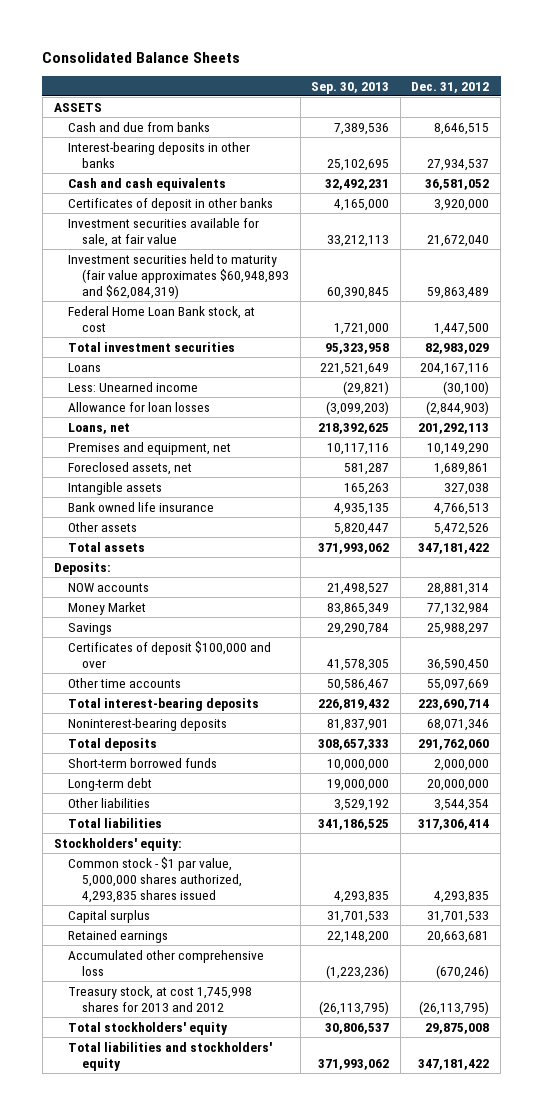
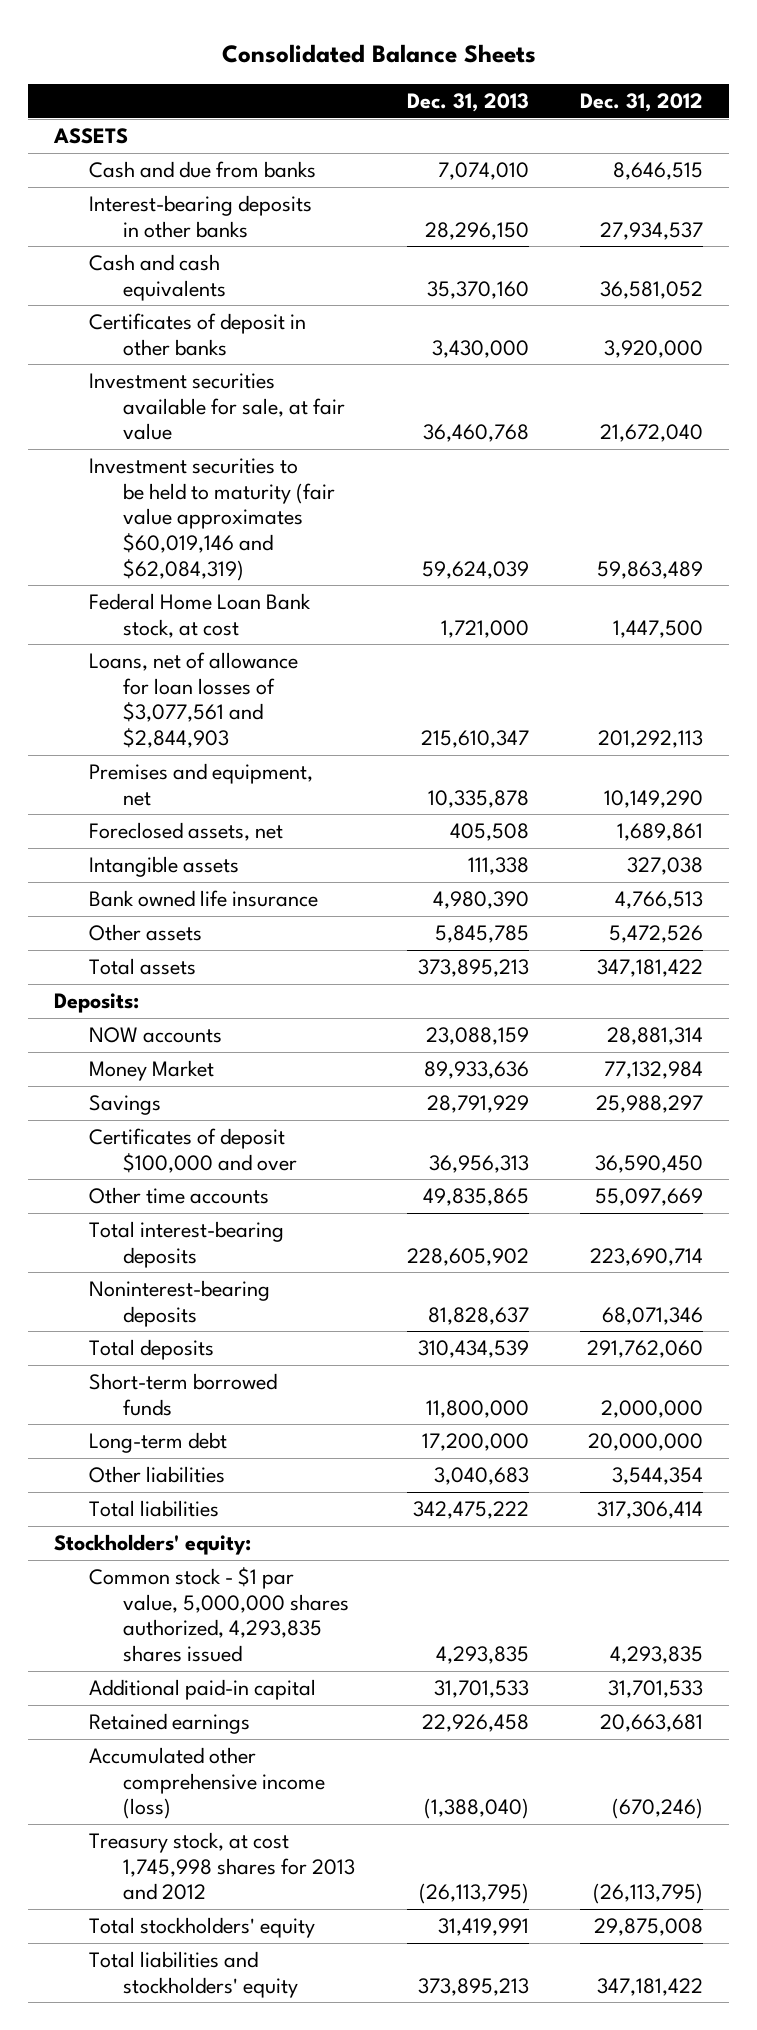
[311,81,390,94] Sep. 30, 2013 -> none
none -> [406,93,529,113] Dec. 31, 2013
[67,253,289,299] Investment securities held to maturity (fair value approximates $60,948,893 and $62,084,319) -> [88,458,336,581] Investment securities to be held to maturity (fair value approximates $60,019,146 and $62,084,319)
[67,341,235,352] Total investment securities -> none
[67,362,101,372] Loans -> none
[67,381,198,392] Less: Unearned income -> none
[67,401,210,412] Allowance for loan losses -> none
[67,422,130,434] Loans, net -> [88,652,298,748] Loans, net of allowance for loan losses of $3,077,561 and $2,844,903
[67,909,150,923] Capital surplus -> [88,1679,316,1701] Additional paid-in capital
[67,949,264,976] Accumulated other comprehensive loss -> [88,1747,326,1820] Accumulated other comprehensive income (loss)

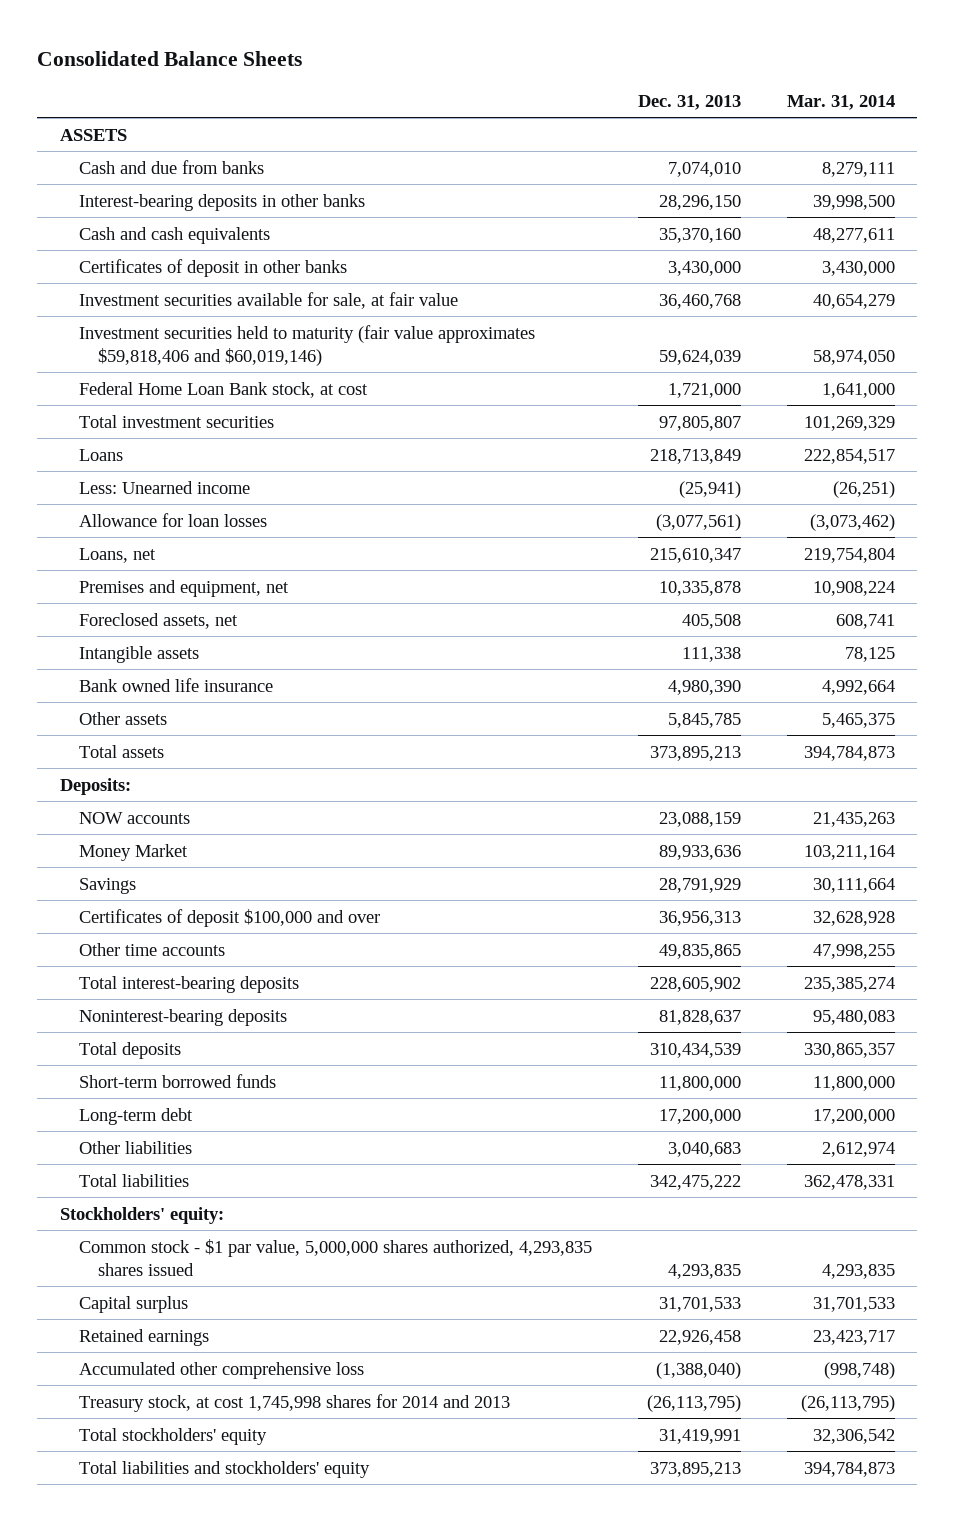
[580,93,704,113] Dec. 31, 2012 -> none
none -> [786,95,895,111] Mar. 31, 2014
[88,458,336,581] Investment securities to be held to maturity (fair value approximates $60,019,146 and $62,084,319) -> [78,324,535,366] Investment securities held to maturity (fair value approximates $59,818,406 and $60,019,146)
none -> [78,414,274,428] Total investment securities
none -> [78,448,123,461] Loans
none -> [78,480,250,494] Less: Unearned income
none -> [78,512,267,527] Allowance for loan losses
[88,652,298,748] Loans, net of allowance for loan losses of $3,077,561 and $2,844,903 -> [78,547,156,563] Loans, net
[88,1679,316,1701] Additional paid-in capital -> [78,1295,188,1313] Capital surplus
[88,1747,326,1820] Accumulated other comprehensive income (loss) -> [78,1361,364,1379] Accumulated other comprehensive loss
[88,1832,356,1901] Treasury stock, at cost 1,745,998 shares for 2013 and 2012 -> [78,1393,510,1412] Treasury stock, at cost 1,745,998 shares for 2014 and 2013

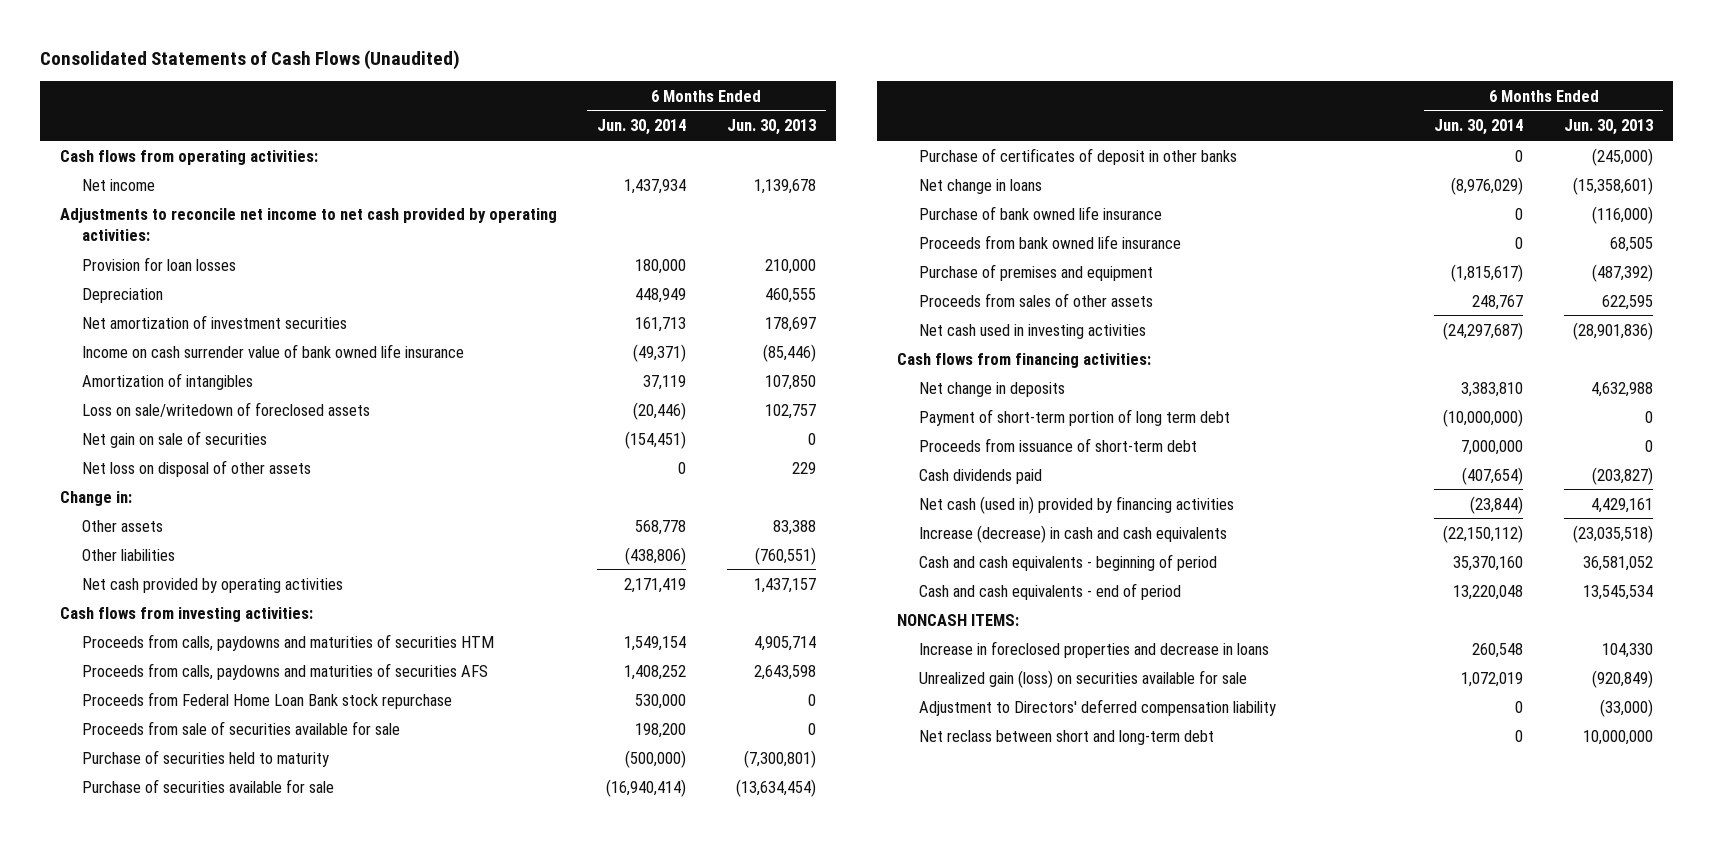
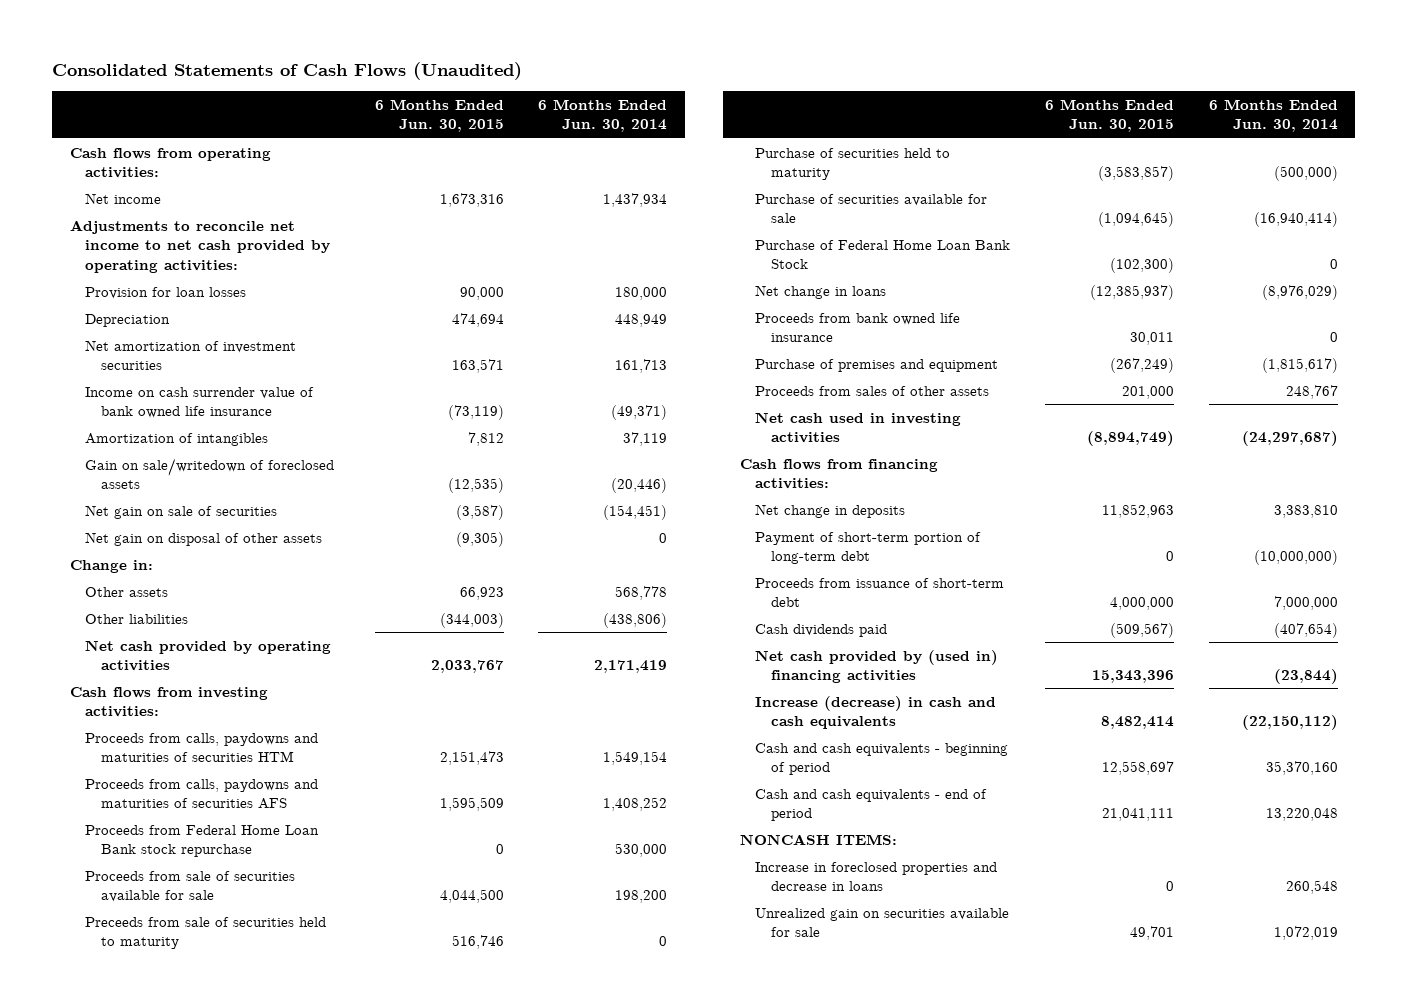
[726,119,816,136] Jun. 30, 2013 -> none
none -> [374,98,504,133] 6 Months Ended Jun. 30, 2015
[81,401,370,417] Loss on sale/writedown of foreclosed assets -> [85,457,335,490] Gain on sale/writedown of foreclosed assets
[81,459,311,477] Net loss on disposal of other assets -> [85,531,323,546] Net gain on disposal of other assets
none -> [85,916,327,950] Preceeds from sale of securities held to maturity
[918,147,1237,165] Purchase of certificates of deposit in other banks -> none
none -> [755,239,1011,270] Purchase of Federal Home Loan Bank Stock
[918,205,1162,220] Purchase of bank owned life insurance -> none
[918,408,1230,426] Payment of short-term portion of long term debt -> [755,531,982,565] Payment of short-term portion of long-term debt
[918,495,1234,514] Net cash (used in) provided by financing activities -> [755,649,999,684] Net cash provided by (used in) financing activities
[918,698,1276,716] Adjustment to Directors' deferred compensation liability -> none
[918,729,1214,745] Net reclass between short and long-term debt -> none
[918,669,1247,688] Unrealized gain (loss) on securities available for sale -> [755,907,1010,938] Unrealized gain on securities available for sale

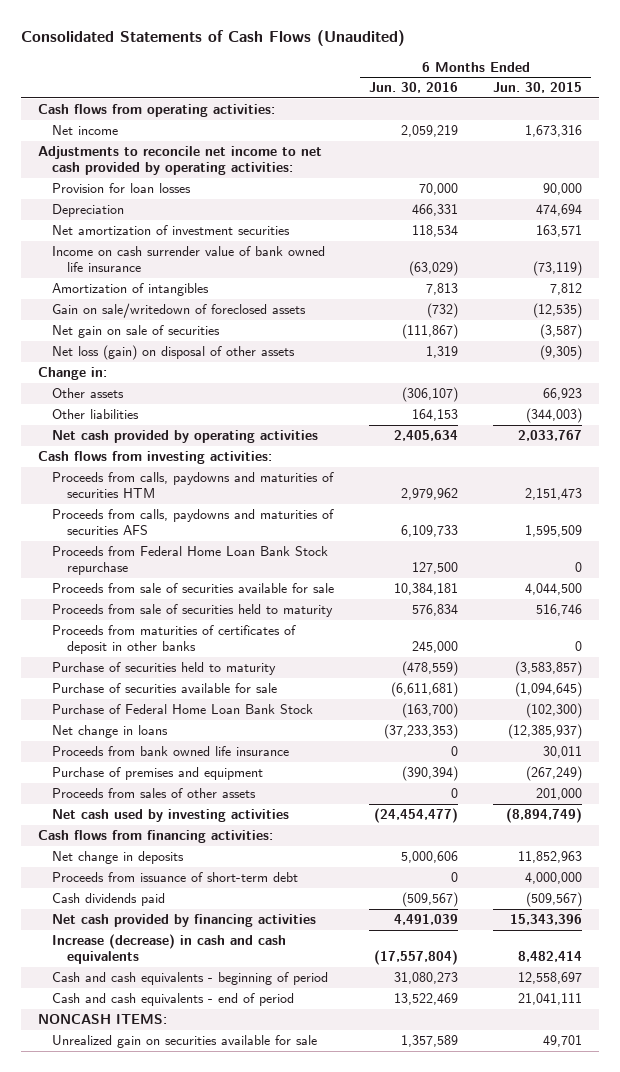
[538,98,668,133] 6 Months Ended Jun. 30, 2014 -> none
none -> [369,82,459,94] Jun. 30, 2016
[85,531,323,546] Net gain on disposal of other assets -> [52,345,296,361] Net loss (gain) on disposal of other assets
[85,824,320,858] Proceeds from Federal Home Loan Bank stock repurchase -> [52,546,329,576] Proceeds from Federal Home Loan Bank Stock repurchase
[85,916,327,950] Preceeds from sale of securities held to maturity -> [52,604,334,618] Proceeds from sale of securities held to maturity
none -> [52,625,297,655] Proceeds from maturities of certificates of deposit in other banks
[755,411,962,444] Net cash used in investing activities -> [52,809,290,823] Net cash used by investing activities
[755,531,982,565] Payment of short-term portion of long-term debt -> none
[755,649,999,684] Net cash provided by (used in) financing activities -> [52,914,317,928] Net cash provided by financing activities
[755,861,998,892] Increase in foreclosed properties and decrease in loans -> none

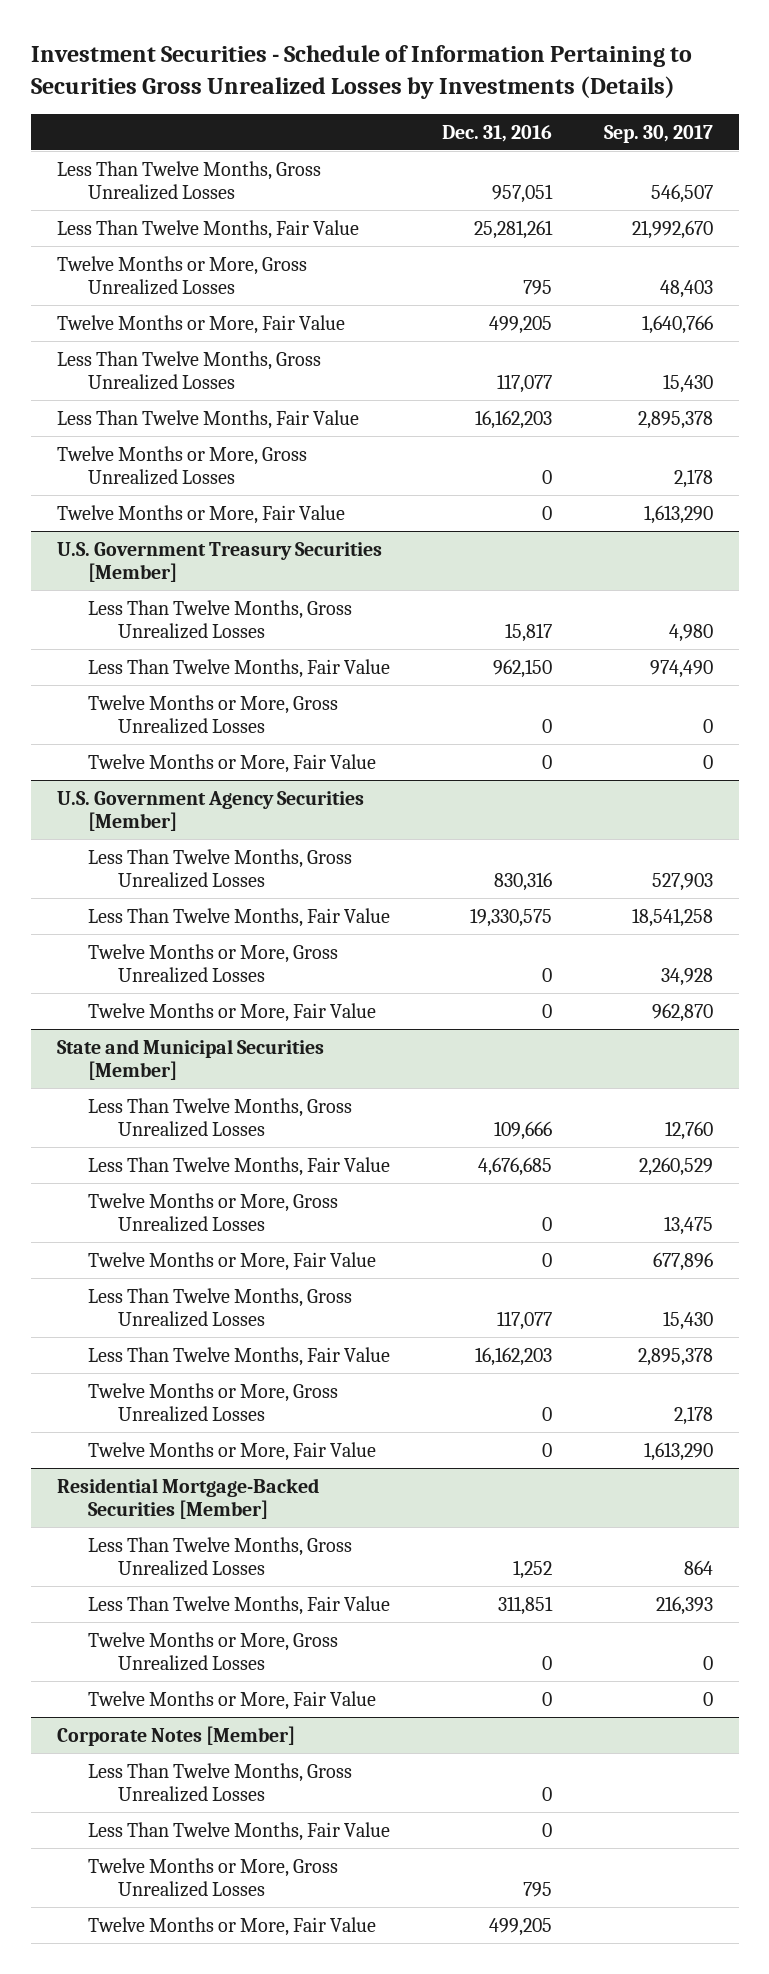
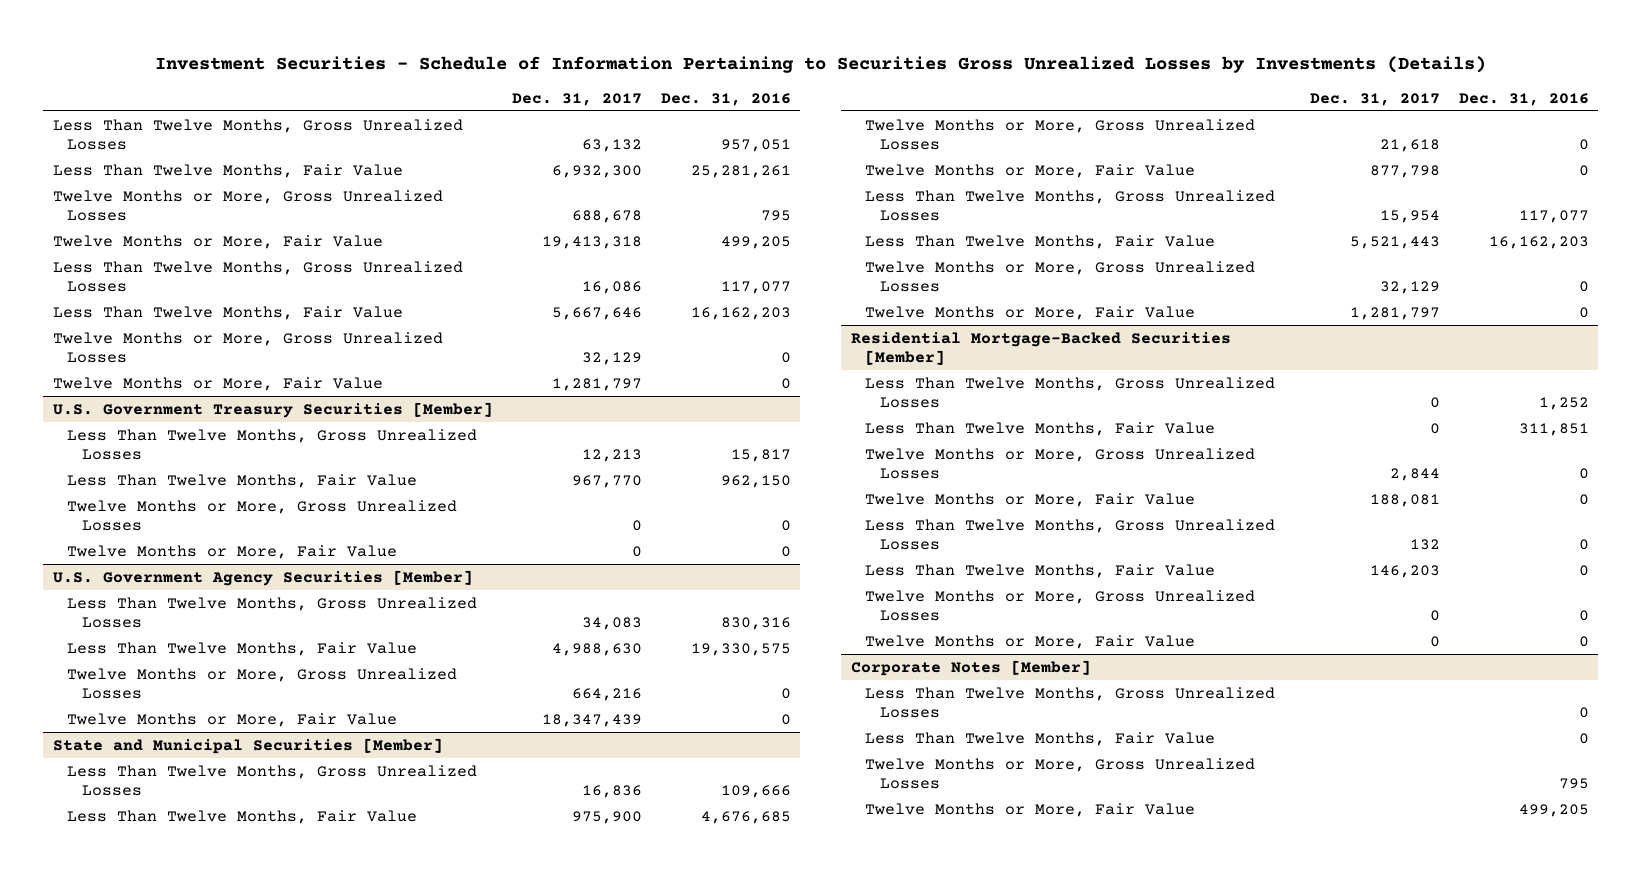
[603,124,713,143] Sep. 30, 2017 -> none
none -> [511,92,642,106] Dec. 31, 2017
none -> [865,518,1276,551] Less Than Twelve Months, Gross Unrealized Losses
none -> [865,563,1216,578] Less Than Twelve Months, Fair Value
none -> [865,589,1256,622] Twelve Months or More, Gross Unrealized Losses
none -> [865,634,1196,649] Twelve Months or More, Fair Value

